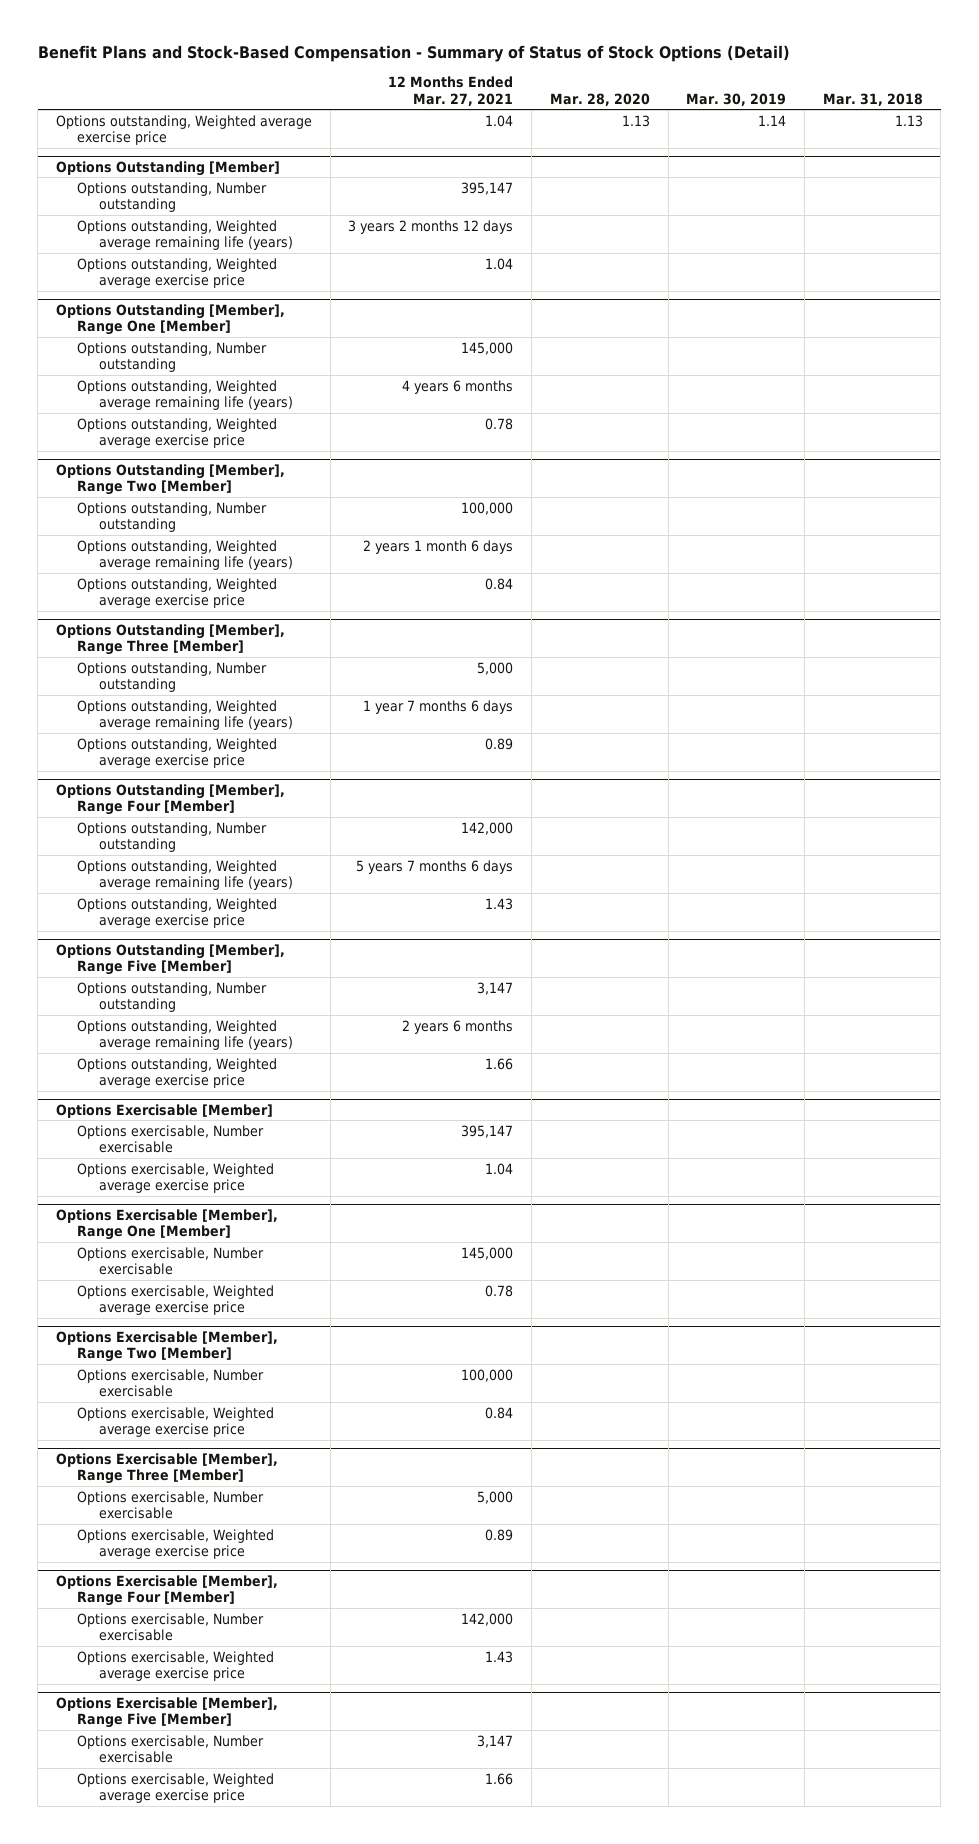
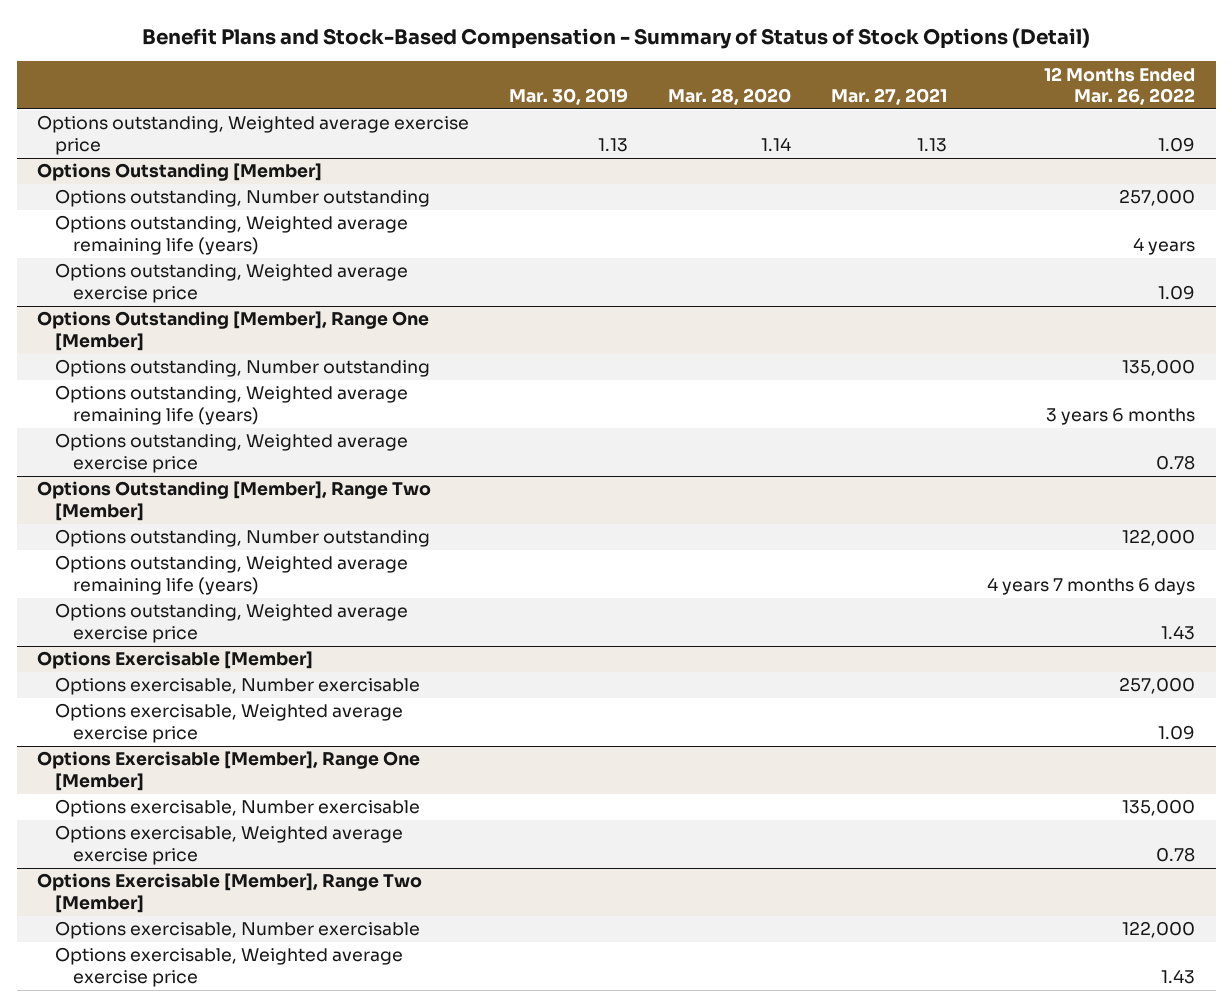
[388,76,514,106] 12 Months Ended Mar. 27, 2021 -> none
[822,92,923,106] Mar. 31, 2018 -> none
none -> [831,88,948,106] Mar. 27, 2021
none -> [1044,66,1196,106] 12 Months Ended Mar. 26, 2022
[621,114,650,127] 1.13 -> [761,136,792,151] 1.14
[758,114,787,126] 1.14 -> [597,137,628,152] 1.13
[56,623,286,655] Options Outstanding [Member], Range Three [Member] -> none
[77,661,268,692] Options outstanding, Number outstanding -> none
[77,699,293,730] Options outstanding, Weighted average remaining life (years) -> none
[77,737,278,768] Options outstanding, Weighted average exercise price -> none
[56,783,286,815] Options Outstanding [Member], Range Four [Member] -> none
[77,821,268,852] Options outstanding, Number outstanding -> none
[77,859,293,890] Options outstanding, Weighted average remaining life (years) -> none
[77,897,278,928] Options outstanding, Weighted average exercise price -> none
[56,943,286,975] Options Outstanding [Member], Range Five [Member] -> none
[77,981,268,1012] Options outstanding, Number outstanding -> none
[77,1019,293,1050] Options outstanding, Weighted average remaining life (years) -> none
[77,1057,278,1088] Options outstanding, Weighted average exercise price -> none
[56,1452,279,1484] Options Exercisable [Member], Range Three [Member] -> none
[77,1490,265,1519] Options exercisable, Number exercisable -> none
[77,1528,275,1559] Options exercisable, Weighted average exercise price -> none
[56,1574,279,1606] Options Exercisable [Member], Range Four [Member] -> none
[77,1612,265,1641] Options exercisable, Number exercisable -> none
[77,1650,275,1681] Options exercisable, Weighted average exercise price -> none
[56,1696,279,1728] Options Exercisable [Member], Range Five [Member] -> none
[77,1734,265,1763] Options exercisable, Number exercisable -> none
[77,1772,275,1803] Options exercisable, Weighted average exercise price -> none

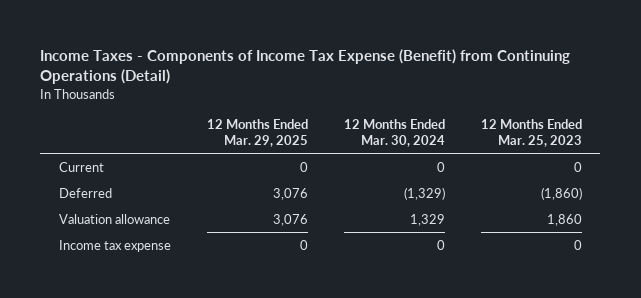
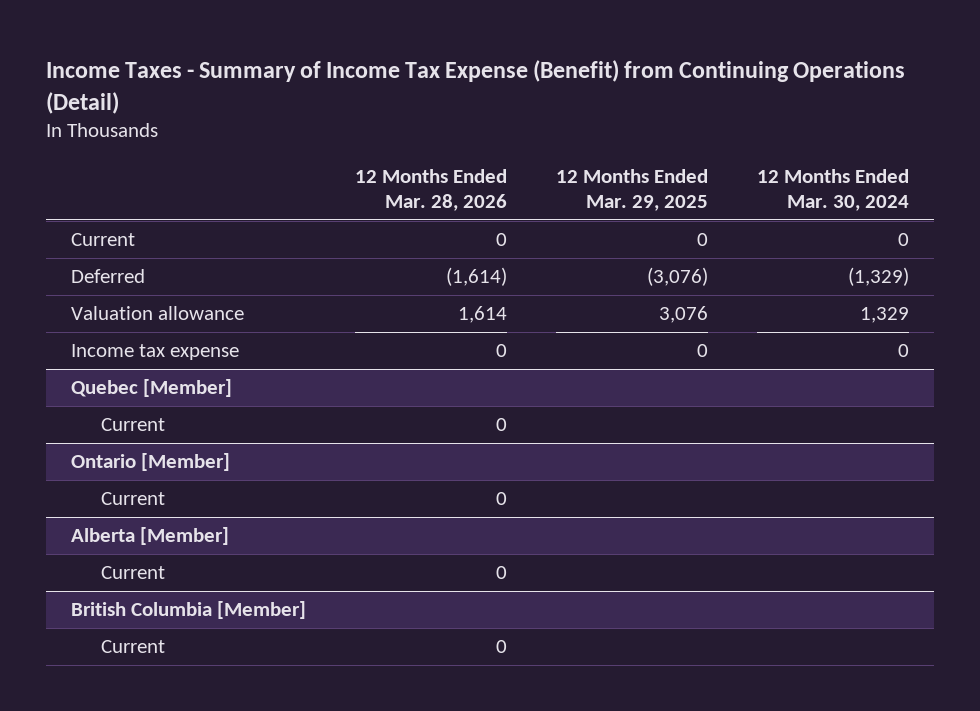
[40,48,571,85] Income Taxes - Components of Income Tax Expense (Benefit) from Continuing Operations (Detail) -> [46,59,906,114] Income Taxes - Summary of Income Tax Expense (Benefit) from Continuing Operations (Detail)
[481,119,583,147] 12 Months Ended Mar. 25, 2023 -> none
none -> [354,168,507,212] 12 Months Ended Mar. 28, 2026
[272,187,308,200] 3,076 -> [646,266,708,286] (3,076)
none -> [70,378,232,397] Quebec [Member]
none -> [101,417,166,431] Current
none -> [70,452,230,471] Ontario [Member]
none -> [101,491,166,505] Current
none -> [70,526,229,545] Alberta [Member]
none -> [101,565,166,579] Current
none -> [70,600,306,619] British Columbia [Member]
none -> [101,639,166,653] Current

